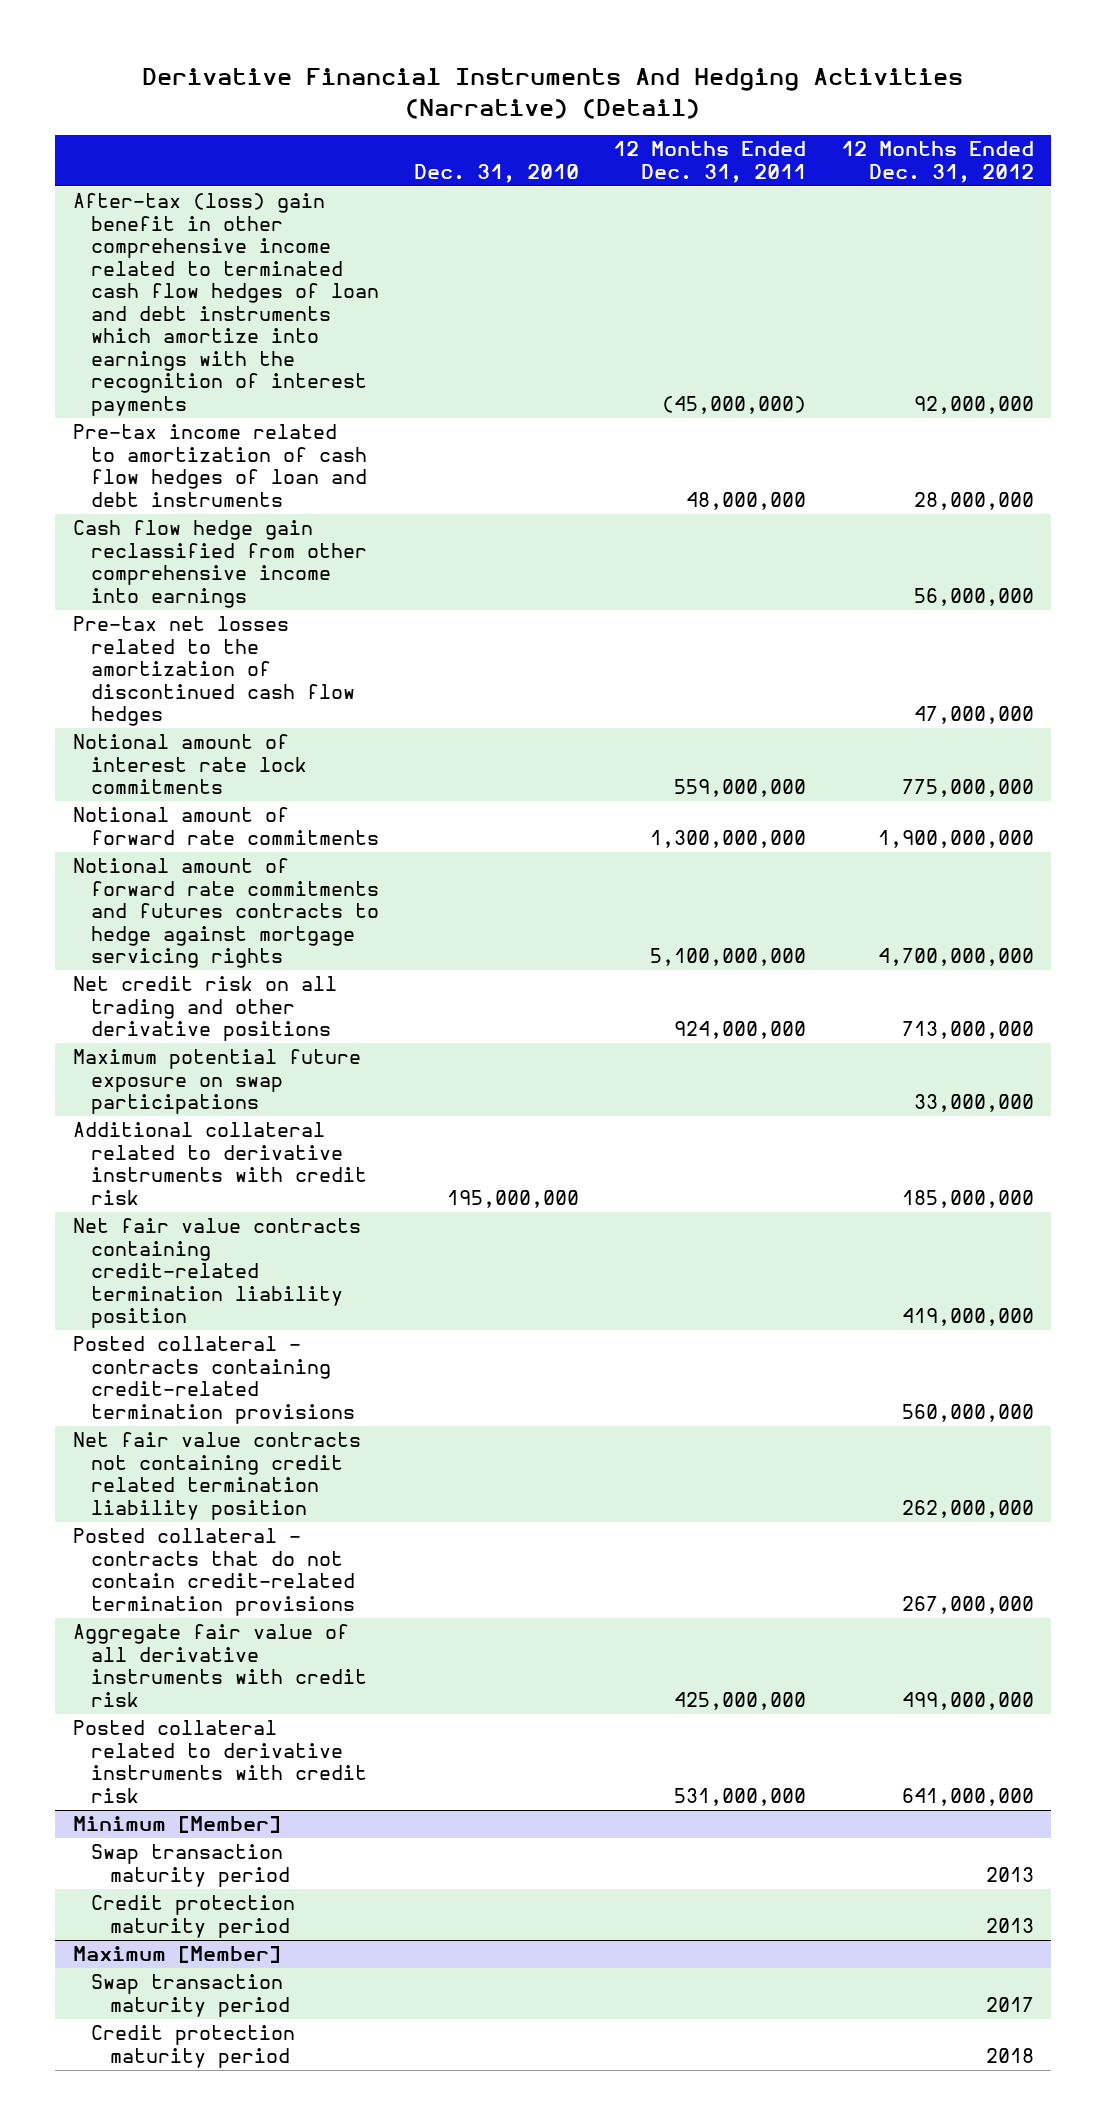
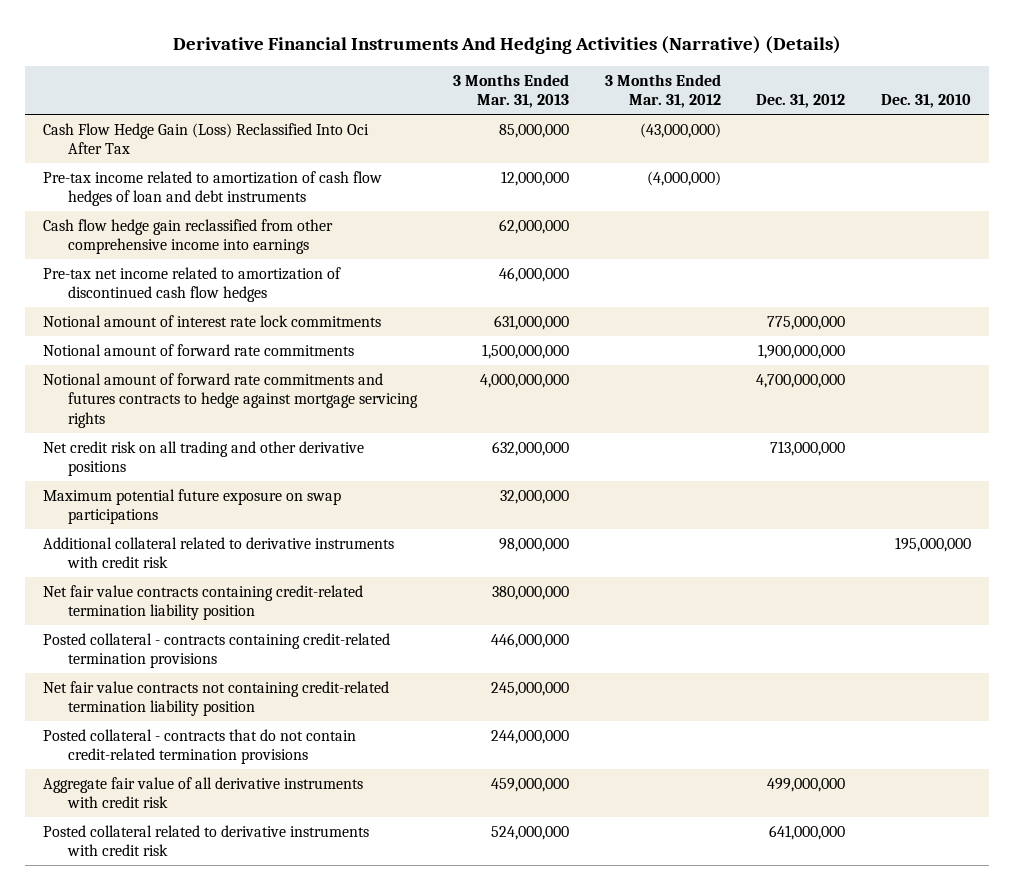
[142,68,964,119] Derivative Financial Instruments And Hedging Activities (Narrative) (Detail) -> [172,35,841,54] Derivative Financial Instruments And Hedging Activities (Narrative) (Details)
[613,141,807,183] 12 Months Ended Dec. 31, 2011 -> none
[840,141,1034,183] 12 Months Ended Dec. 31, 2012 -> none
none -> [452,73,569,109] 3 Months Ended Mar. 31, 2013
none -> [604,73,721,109] 3 Months Ended Mar. 31, 2012
none -> [756,94,846,109] Dec. 31, 2012
[72,193,380,416] After-tax (loss) gain benefit in other comprehensive income related to terminated cash flow hedges of loan and debt instruments which amortize into earnings with the recognition of interest payments -> [42,122,369,155] Cash Flow Hedge Gain (Loss) Reclassified Into Oci After Tax
[72,616,356,727] Pre-tax net losses related to the amortization of discontinued cash flow hedges -> [42,266,341,303] Pre-tax net income related to amortization of discontinued cash flow hedges
[72,1432,361,1520] Net fair value contracts not containing credit related termination liability position -> [42,680,389,717] Net fair value contracts not containing credit-related termination liability position
[72,1816,281,1834] Minimum [Member] -> none
[91,1844,290,1887] Swap transaction maturity period -> none
[91,1895,296,1938] Credit protection maturity period -> none
[72,1946,281,1964] Maximum [Member] -> none
[91,1974,290,2017] Swap transaction maturity period -> none
[91,2025,296,2068] Credit protection maturity period -> none

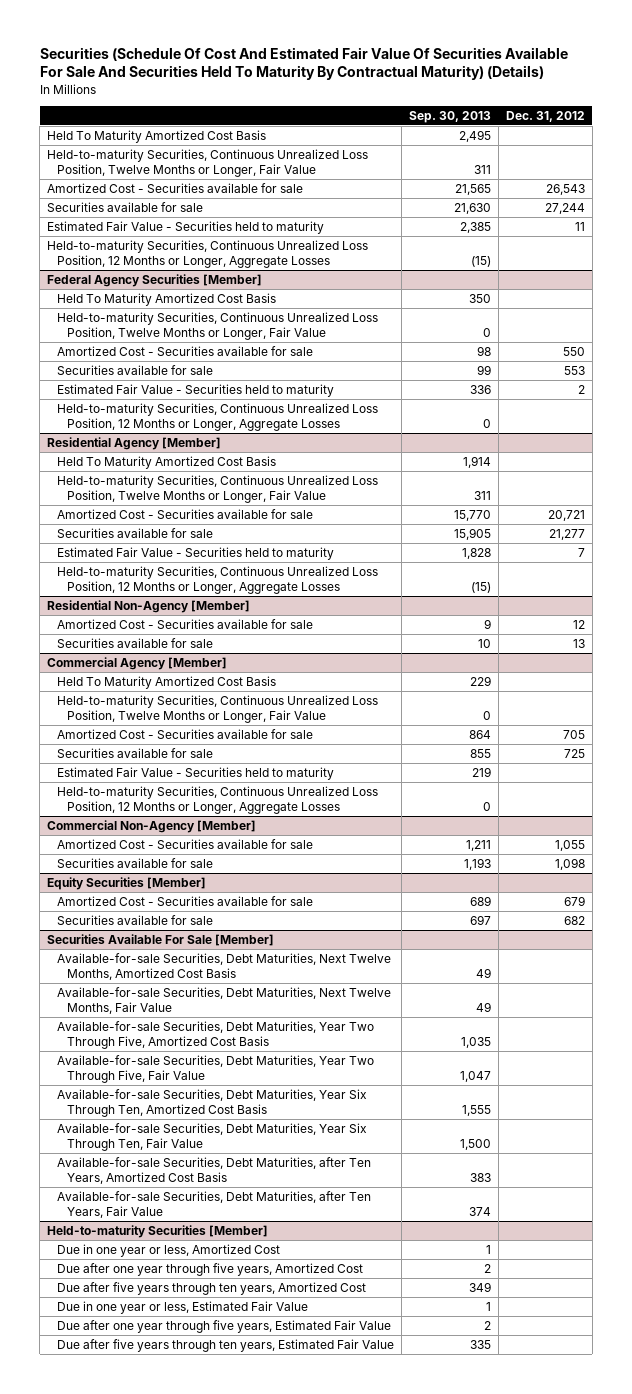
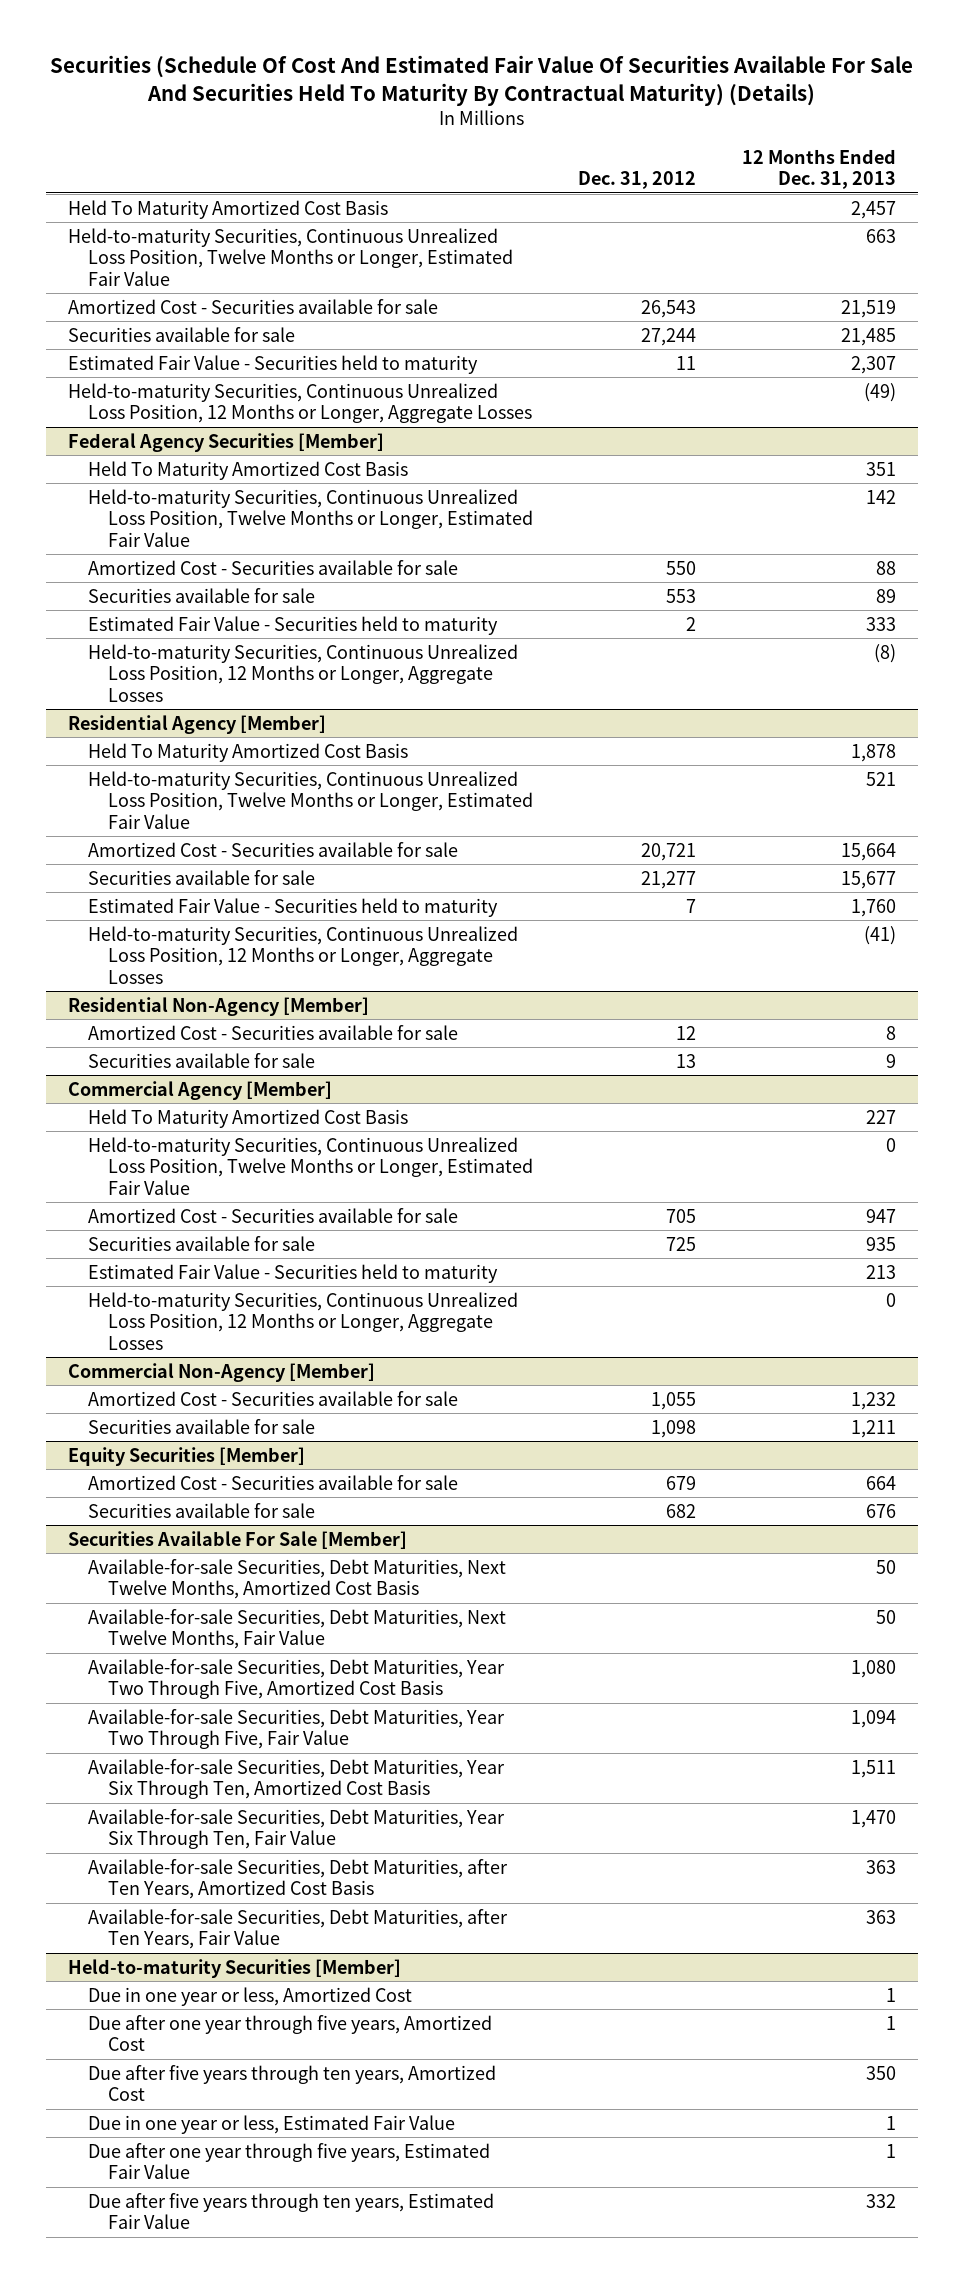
[408,110,491,123] Sep. 30, 2013 -> none
none -> [741,148,896,190] 12 Months Ended Dec. 31, 2013
[47,148,369,178] Held-to-maturity Securities, Continuous Unrealized Loss Position, Twelve Months or Longer, Fair Value -> [68,227,514,286] Held-to-maturity Securities, Continuous Unrealized Loss Position, Twelve Months or Longer, Estimated Fair Value
[57,311,379,341] Held-to-maturity Securities, Continuous Unrealized Loss Position, Twelve Months or Longer, Fair Value -> [88,488,534,547] Held-to-maturity Securities, Continuous Unrealized Loss Position, Twelve Months or Longer, Estimated Fair Value
[57,474,379,504] Held-to-maturity Securities, Continuous Unrealized Loss Position, Twelve Months or Longer, Fair Value -> [88,770,534,829] Held-to-maturity Securities, Continuous Unrealized Loss Position, Twelve Months or Longer, Estimated Fair Value
[57,694,379,724] Held-to-maturity Securities, Continuous Unrealized Loss Position, Twelve Months or Longer, Fair Value -> [88,1136,534,1195] Held-to-maturity Securities, Continuous Unrealized Loss Position, Twelve Months or Longer, Estimated Fair Value

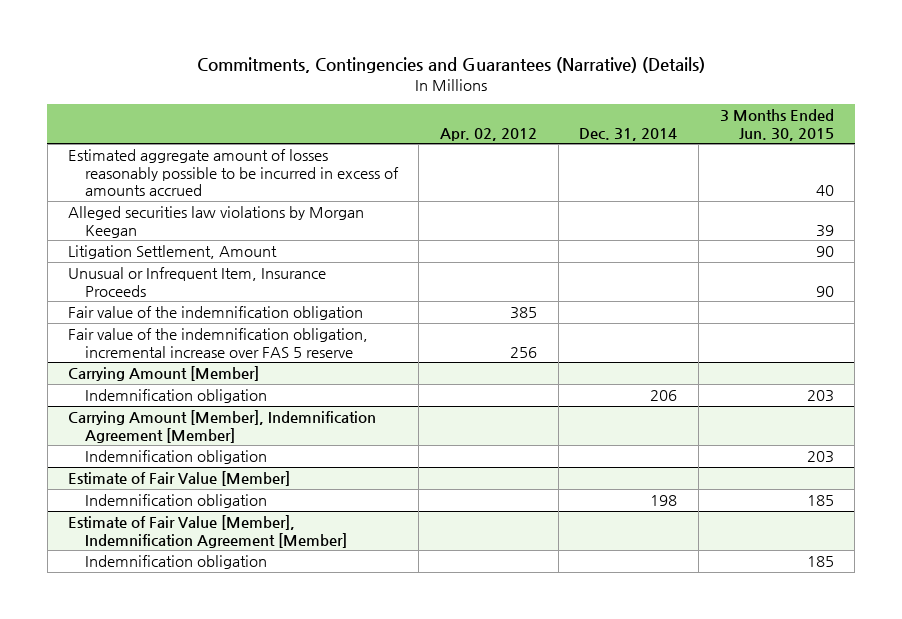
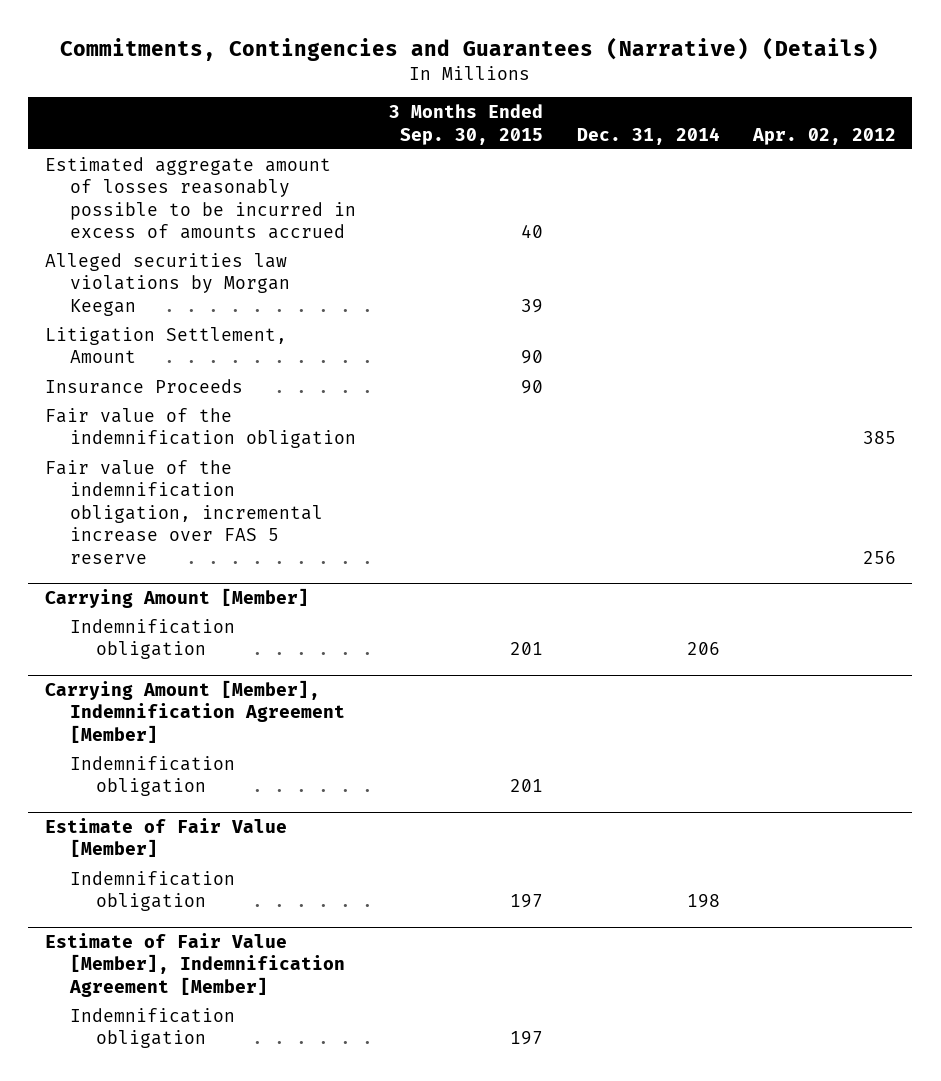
[719,108,834,141] 3 Months Ended Jun. 30, 2015 -> none
none -> [389,104,544,145] 3 Months Ended Sep. 30, 2015
[68,266,327,297] Unusual or Infrequent Item, Insurance Proceeds -> [44,378,243,394] Insurance Proceeds

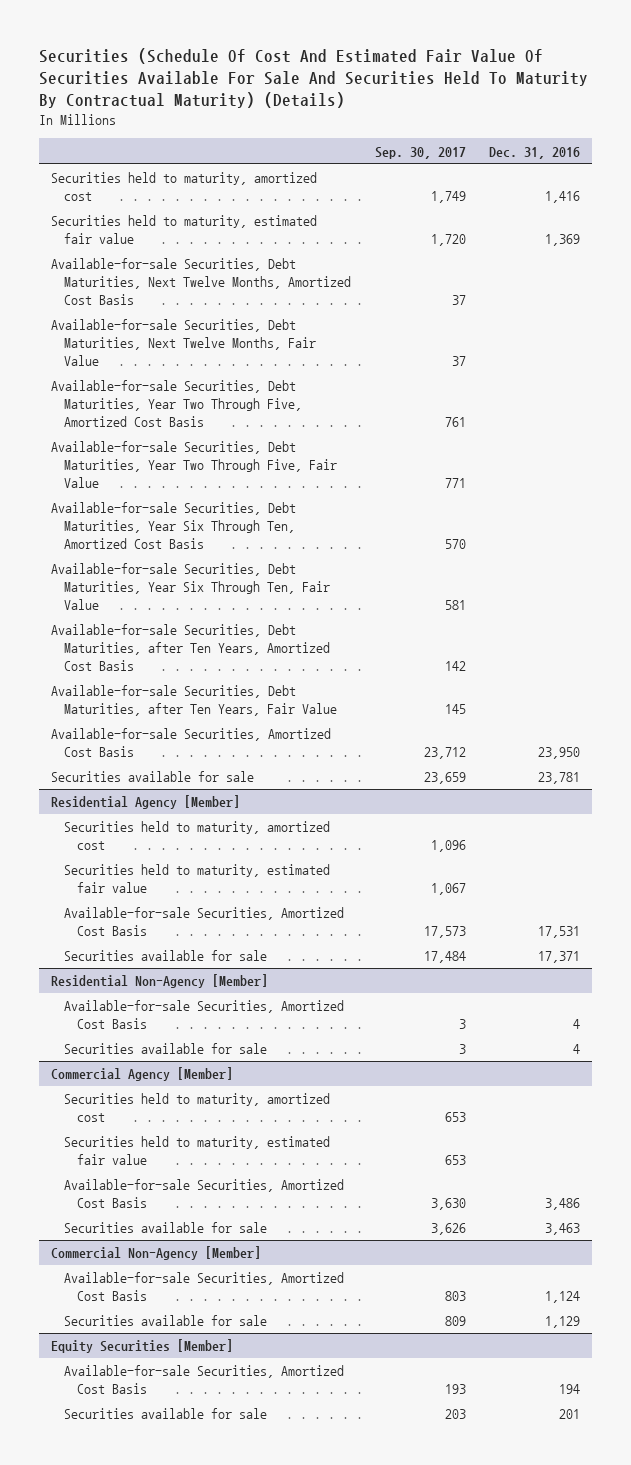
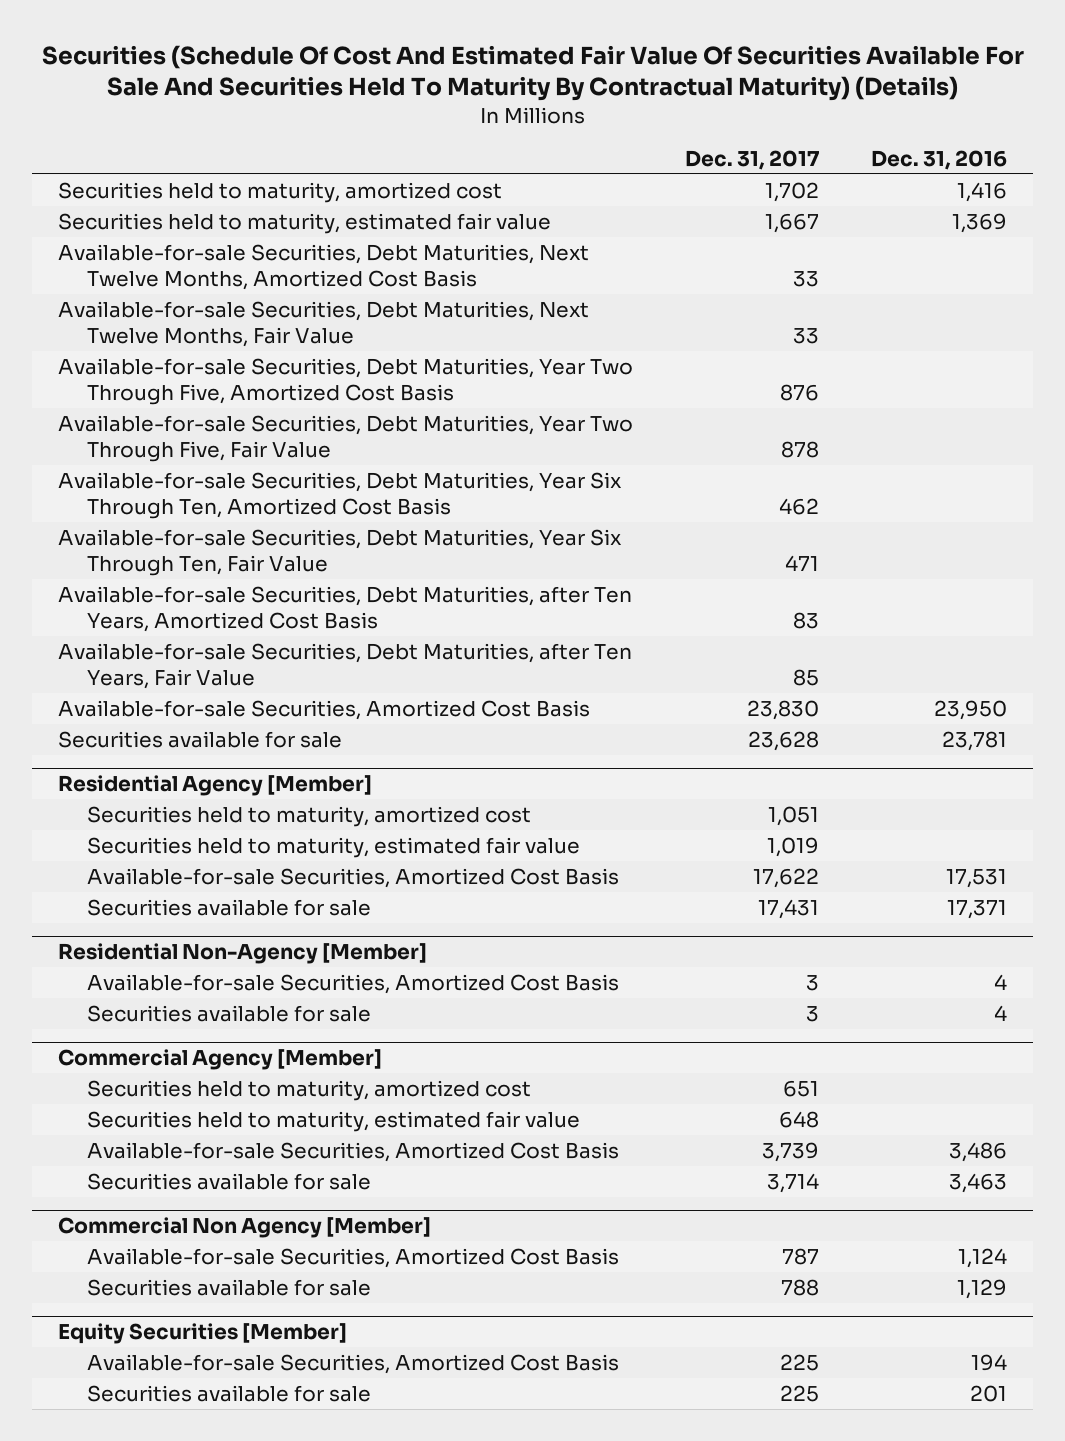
[374,146,466,159] Sep. 30, 2017 -> none
none -> [685,149,820,170] Dec. 31, 2017
[50,1246,261,1261] Commercial Non-Agency [Member] -> [58,1216,432,1238] Commercial Non Agency [Member]

